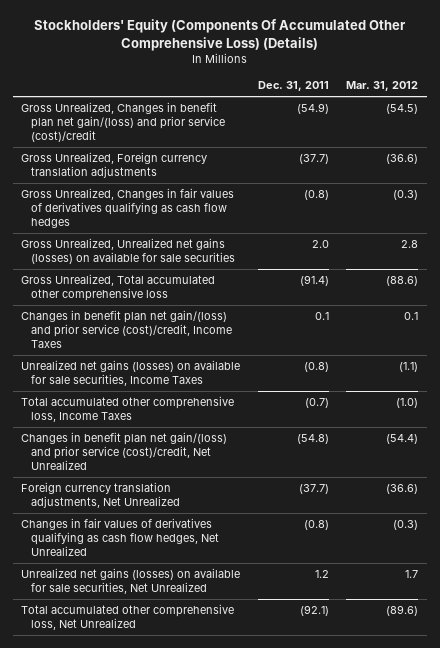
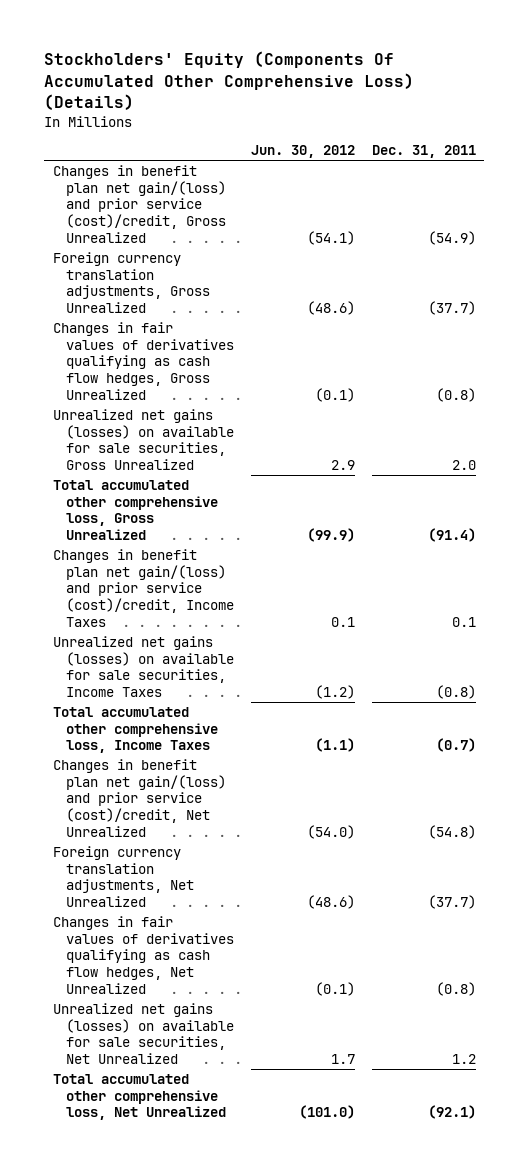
[346,81,419,92] Mar. 31, 2012 -> none
none -> [250,145,355,159] Jun. 30, 2012
[21,102,225,143] Gross Unrealized, Changes in benefit plan net gain/(loss) and prior service (cost)/credit -> [52,165,226,243] Changes in benefit plan net gain/(loss) and prior service (cost)/credit, Gross Unrealized
[21,152,208,179] Gross Unrealized, Foreign currency translation adjustments -> [52,252,210,314] Foreign currency translation adjustments, Gross Unrealized
[21,188,235,229] Gross Unrealized, Changes in fair values of derivatives qualifying as cash flow hedges -> [52,322,234,400] Changes in fair values of derivatives qualifying as cash flow hedges, Gross Unrealized
[21,238,235,265] Gross Unrealized, Unrealized net gains (losses) on available for sale securities -> [52,409,234,471] Unrealized net gains (losses) on available for sale securities, Gross Unrealized
[21,274,216,302] Gross Unrealized, Total accumulated other comprehensive loss -> [52,480,218,541] Total accumulated other comprehensive loss, Gross Unrealized

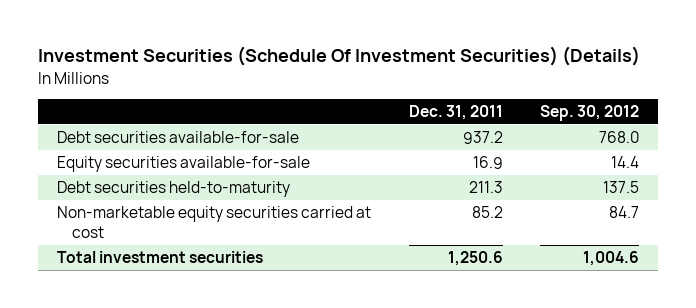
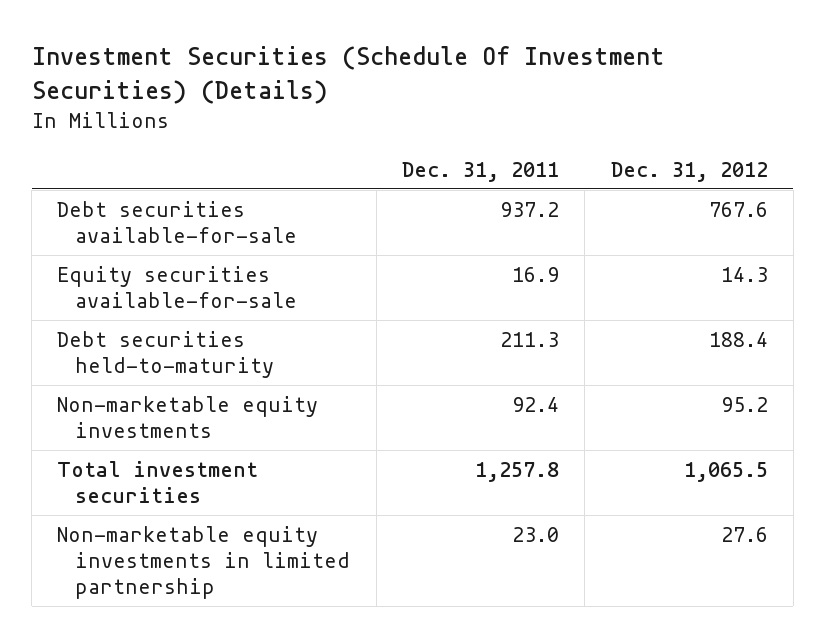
[540,105,640,122] Sep. 30, 2012 -> none
none -> [610,161,768,182] Dec. 31, 2012
[56,206,371,239] Non-marketable equity securities carried at cost -> none
none -> [57,395,319,439] Non-marketable equity investments
[447,251,503,267] 1,250.6 -> [474,461,559,482] 1,257.8
none -> [57,525,351,600] Non-marketable equity investments in limited partnership

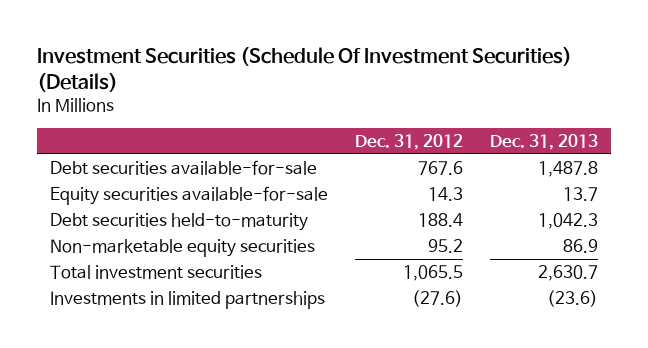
[401,161,559,182] Dec. 31, 2011 -> none
none -> [489,133,598,150] Dec. 31, 2013
[57,395,319,439] Non-marketable equity investments -> [49,239,315,258] Non-marketable equity securities
[57,525,351,600] Non-marketable equity investments in limited partnership -> [49,291,325,310] Investments in limited partnerships
[720,526,768,542] 27.6 -> [411,290,463,308] (27.6)

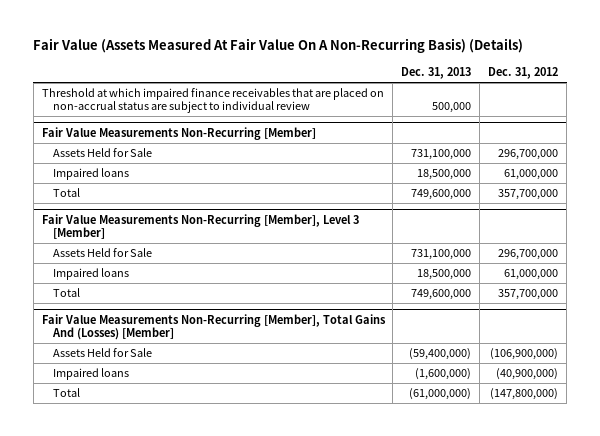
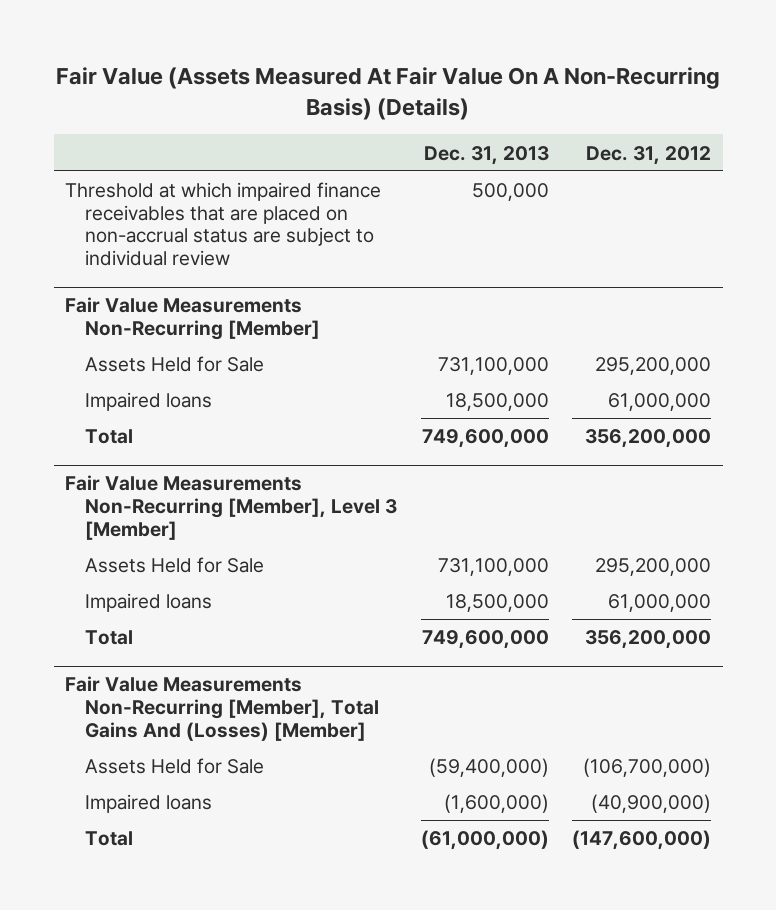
[498,149,559,161] 296,700,000 -> [594,357,711,376] 295,200,000
[498,189,559,201] 357,700,000 -> [584,429,711,449] 356,200,000
[498,249,559,261] 296,700,000 -> [594,558,711,577] 295,200,000
[498,289,559,301] 357,700,000 -> [584,630,711,650] 356,200,000
[490,348,559,361] (106,900,000) -> [582,758,711,778] (106,700,000)
[490,388,559,401] (147,800,000) -> [571,830,711,851] (147,600,000)

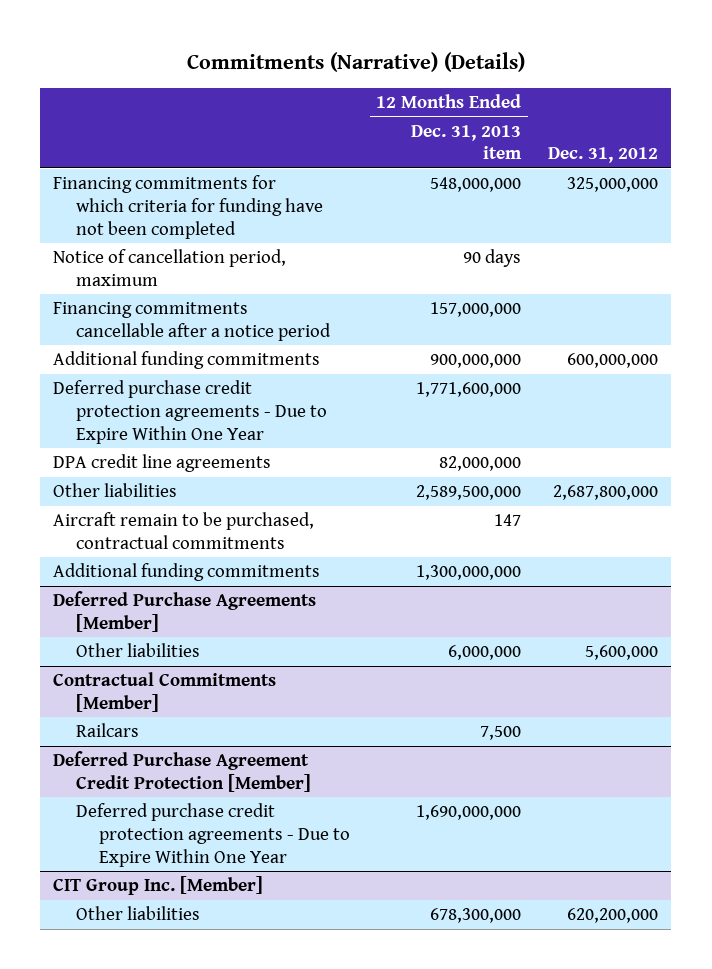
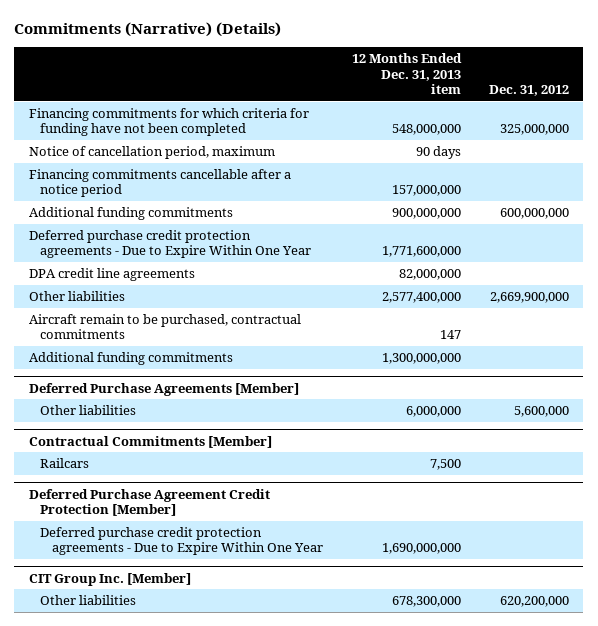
[416,485,522,501] 2,589,500,000 -> [381,291,461,303] 2,577,400,000
[553,485,659,501] 2,687,800,000 -> [489,291,569,303] 2,669,900,000

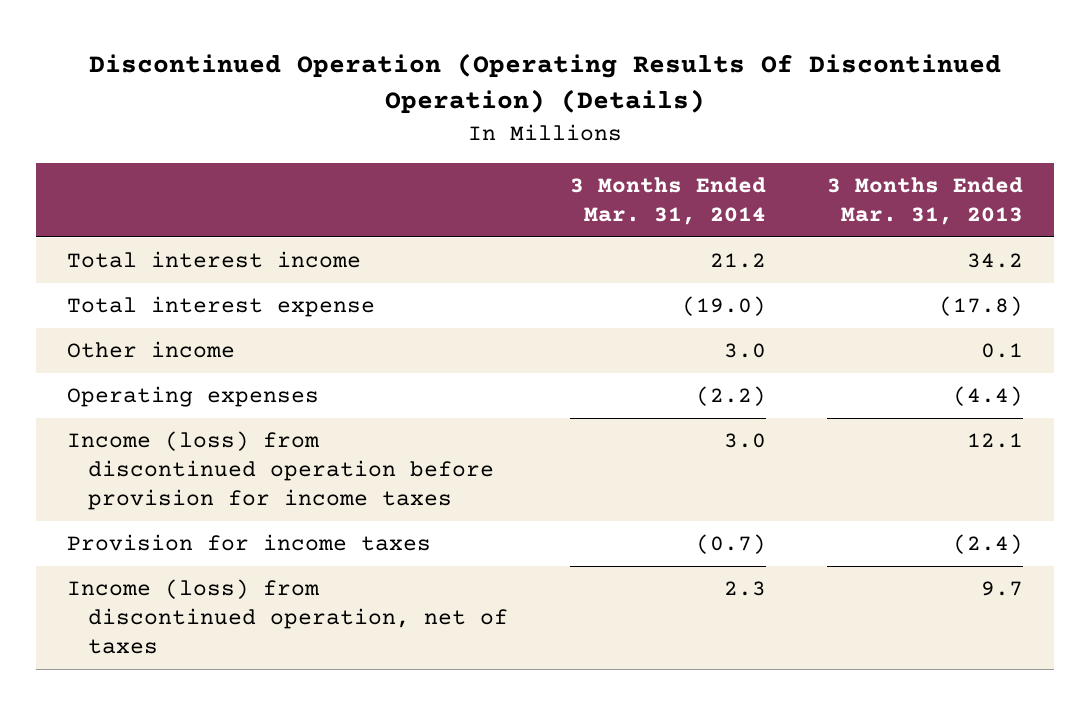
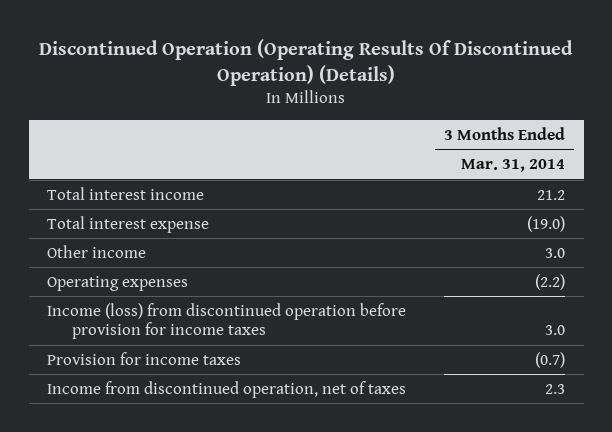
[827,177,1024,225] 3 Months Ended Mar. 31, 2013 -> none
[67,579,509,654] Income (loss) from discontinued operation, net of taxes -> [47,380,407,398] Income from discontinued operation, net of taxes

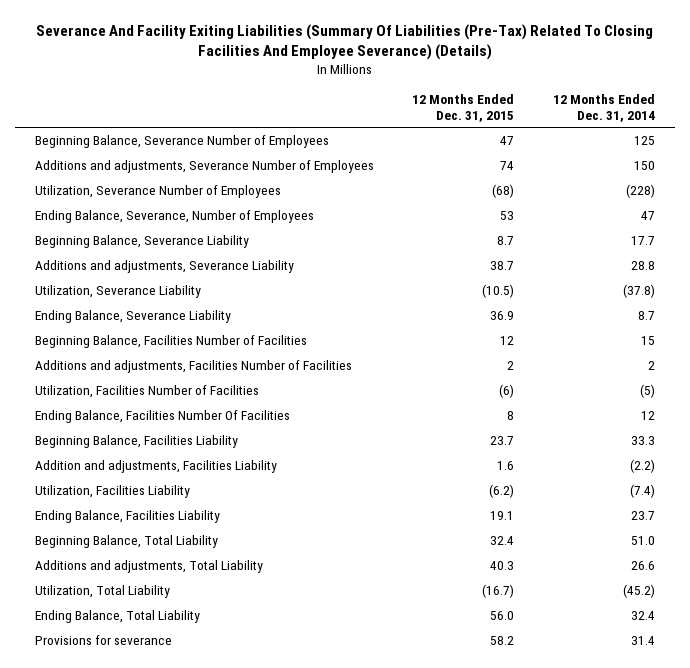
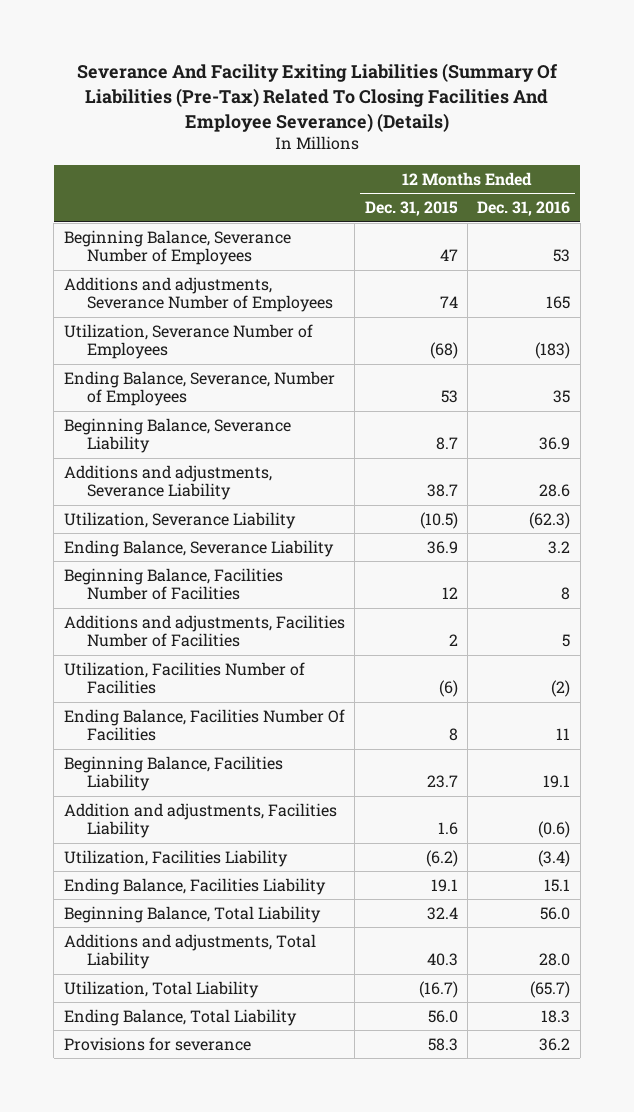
[553,94,656,122] 12 Months Ended Dec. 31, 2014 -> none
none -> [477,201,571,217] Dec. 31, 2016
[490,635,515,645] 58.2 -> [427,1037,458,1051] 58.3

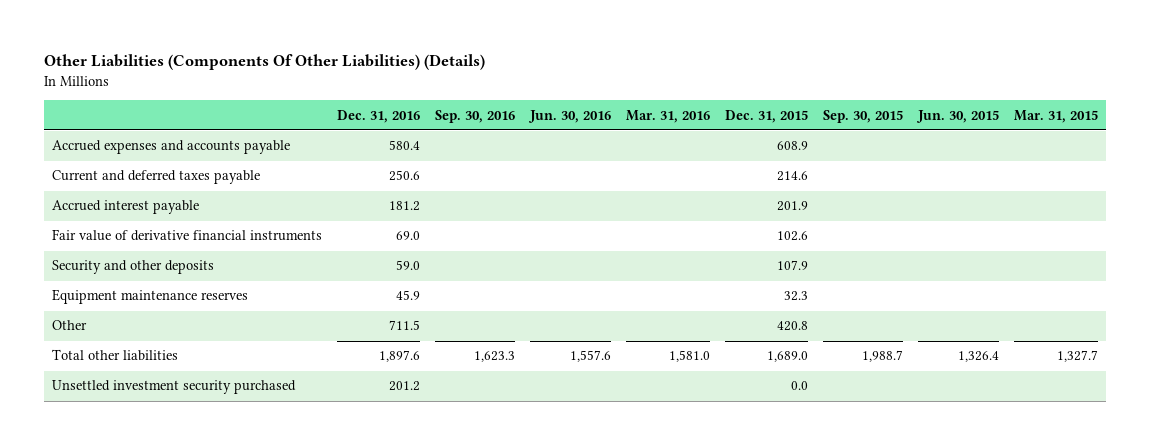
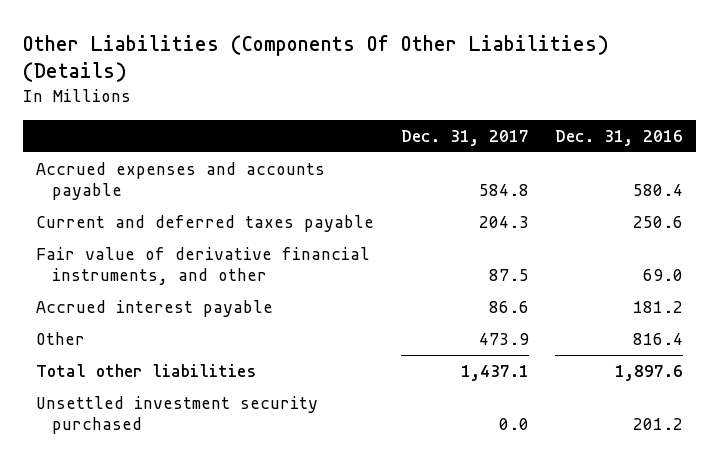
[434,109,515,123] Sep. 30, 2016 -> none
[527,109,611,123] Jun. 30, 2016 -> none
[625,109,710,123] Mar. 31, 2016 -> none
[725,109,809,123] Dec. 31, 2015 -> none
[823,109,904,123] Sep. 30, 2015 -> none
[916,109,1000,123] Jun. 30, 2015 -> none
[1014,109,1099,123] Mar. 31, 2015 -> none
none -> [400,129,529,146] Dec. 31, 2017
none -> [36,247,371,286] Fair value of derivative financial instruments, and other
[51,229,322,242] Fair value of derivative financial instruments -> none
[51,260,214,275] Security and other deposits -> none
[51,289,248,305] Equipment maintenance reserves -> none
[388,320,420,331] 711.5 -> [633,333,684,346] 816.4

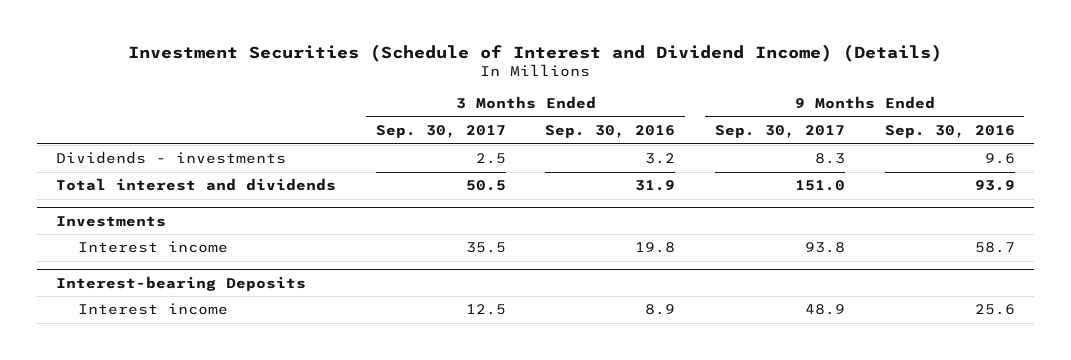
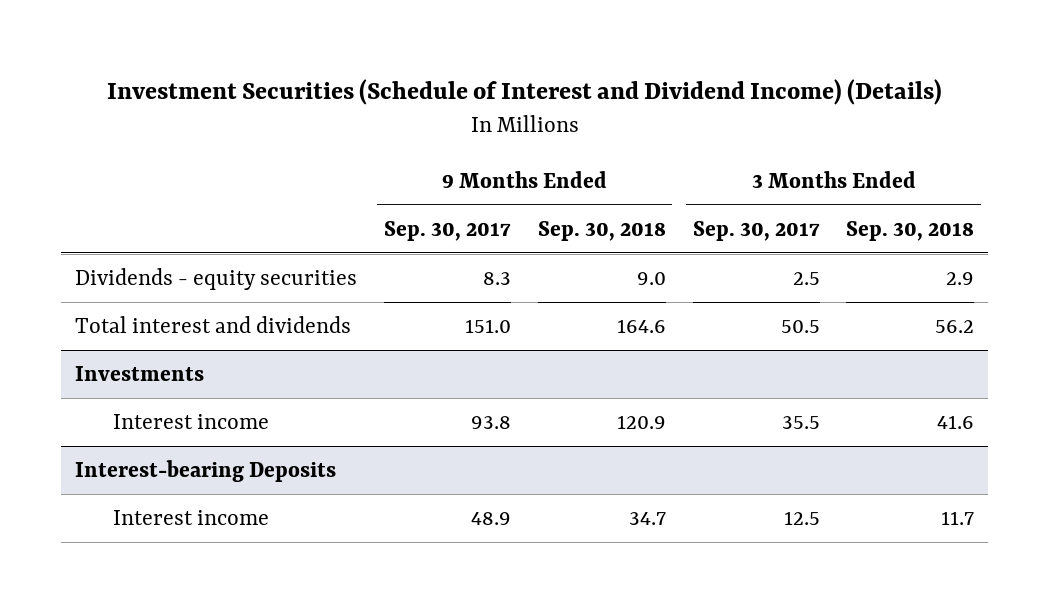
[545,125,676,139] Sep. 30, 2016 -> none
[884,125,1015,139] Sep. 30, 2016 -> none
none -> [537,220,666,241] Sep. 30, 2018
none -> [846,220,975,241] Sep. 30, 2018
[56,151,287,165] Dividends - investments -> [74,267,357,290] Dividends - equity securities

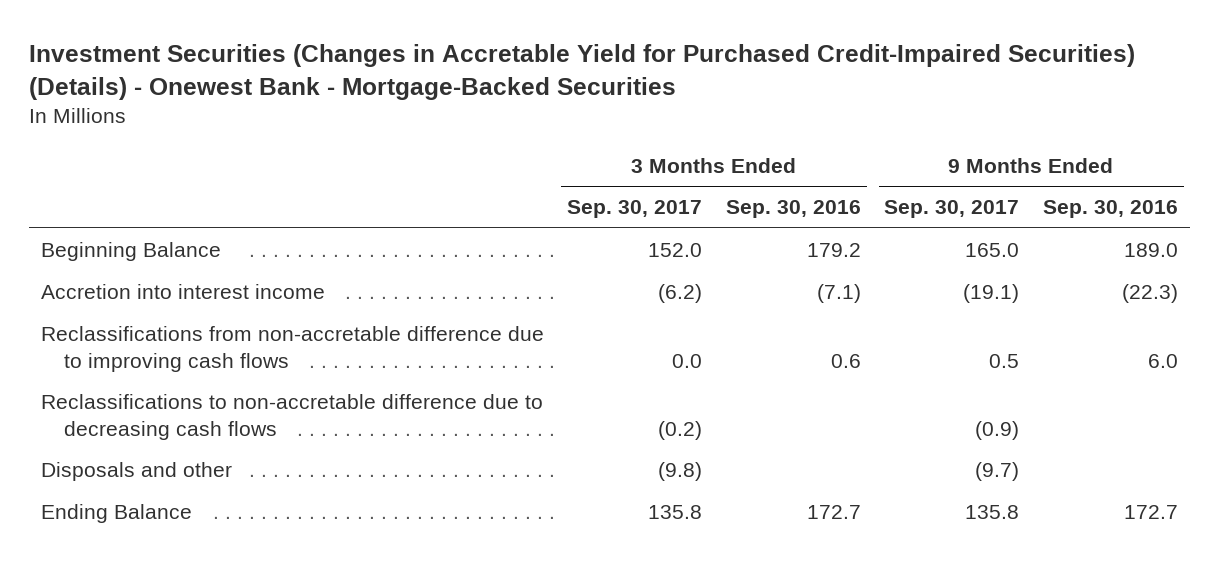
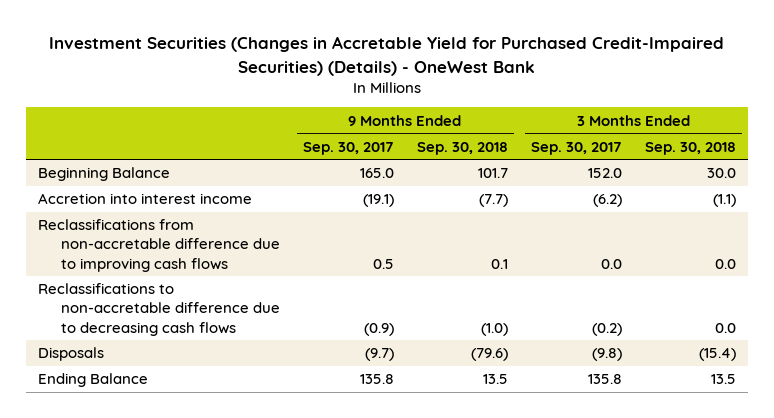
[28,43,1135,100] Investment Securities (Changes in Accretable Yield for Purchased Credit-Impaired Securities) (Details) - Onewest Bank - Mortgage-Backed Securities -> [49,36,725,76] Investment Securities (Changes in Accretable Yield for Purchased Credit-Impaired Securities) (Details) - OneWest Bank
[725,200,861,219] Sep. 30, 2016 -> none
[1043,200,1179,219] Sep. 30, 2016 -> none
none -> [417,141,509,155] Sep. 30, 2018
none -> [645,141,737,155] Sep. 30, 2018
[40,462,232,482] Disposals and other -> [37,347,104,362] Disposals

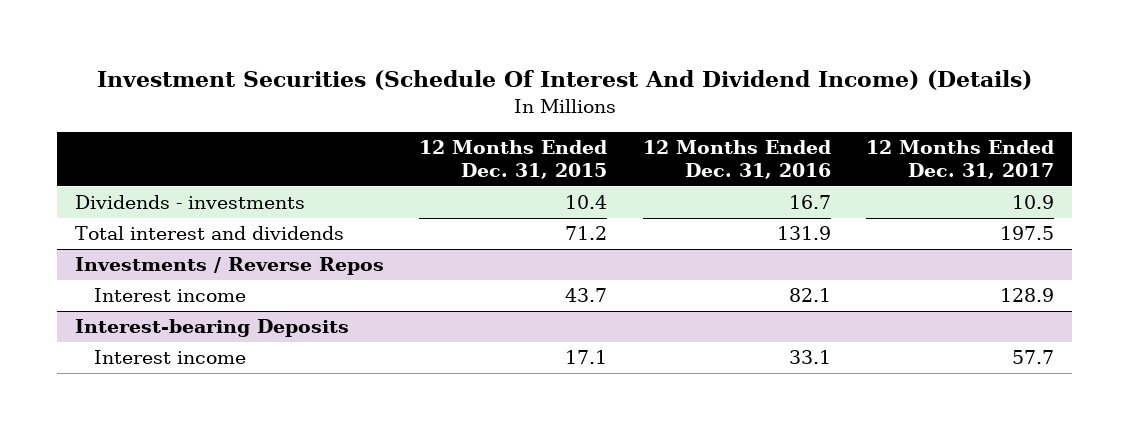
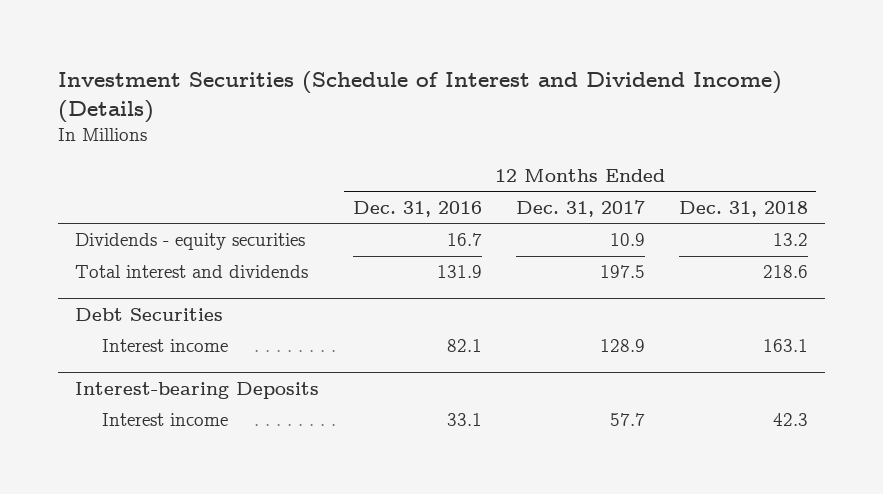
[96,69,1032,90] Investment Securities (Schedule Of Interest And Dividend Income) (Details) -> [57,70,782,123] Investment Securities (Schedule of Interest and Dividend Income) (Details)
[419,140,608,179] 12 Months Ended Dec. 31, 2015 -> none
none -> [678,200,808,217] Dec. 31, 2018
[74,195,305,210] Dividends - investments -> [74,233,305,251] Dividends - equity securities
[74,257,384,276] Investments / Reverse Repos -> none
none -> [74,308,223,322] Debt Securities

